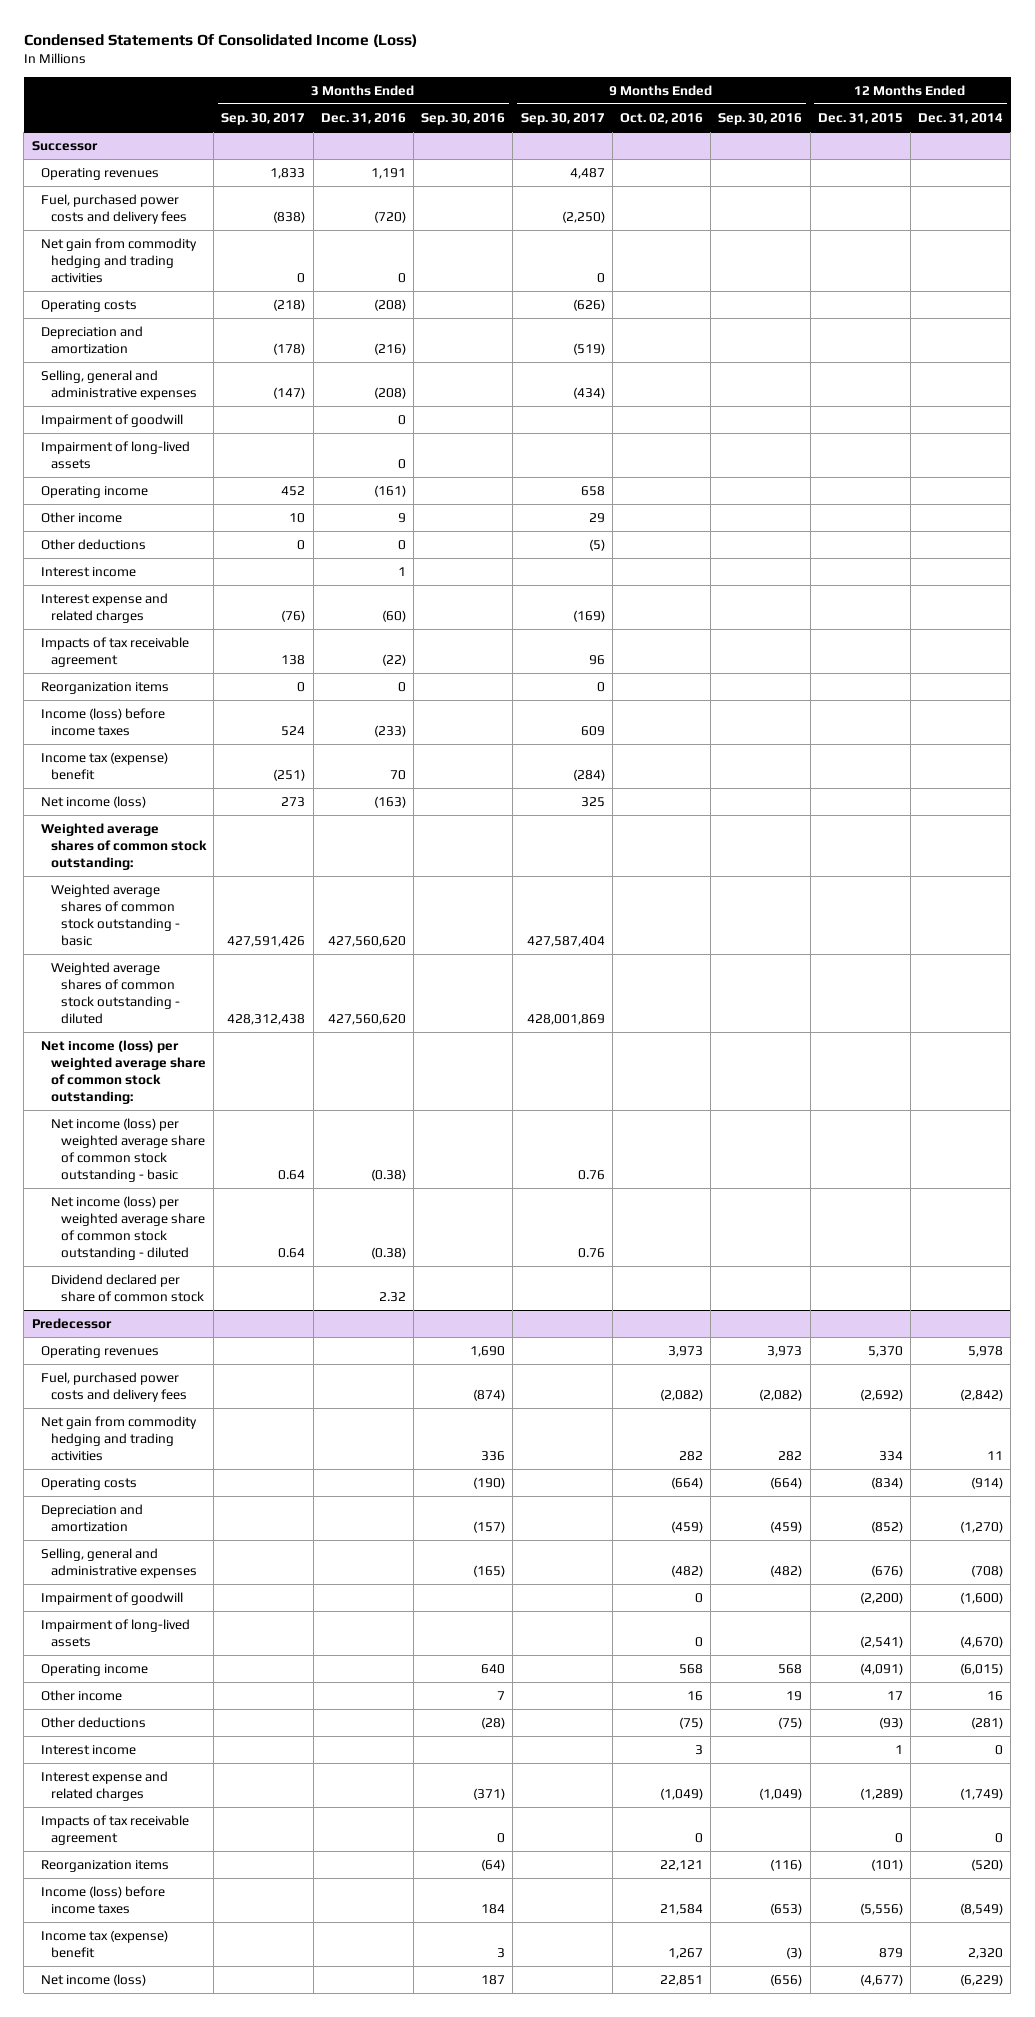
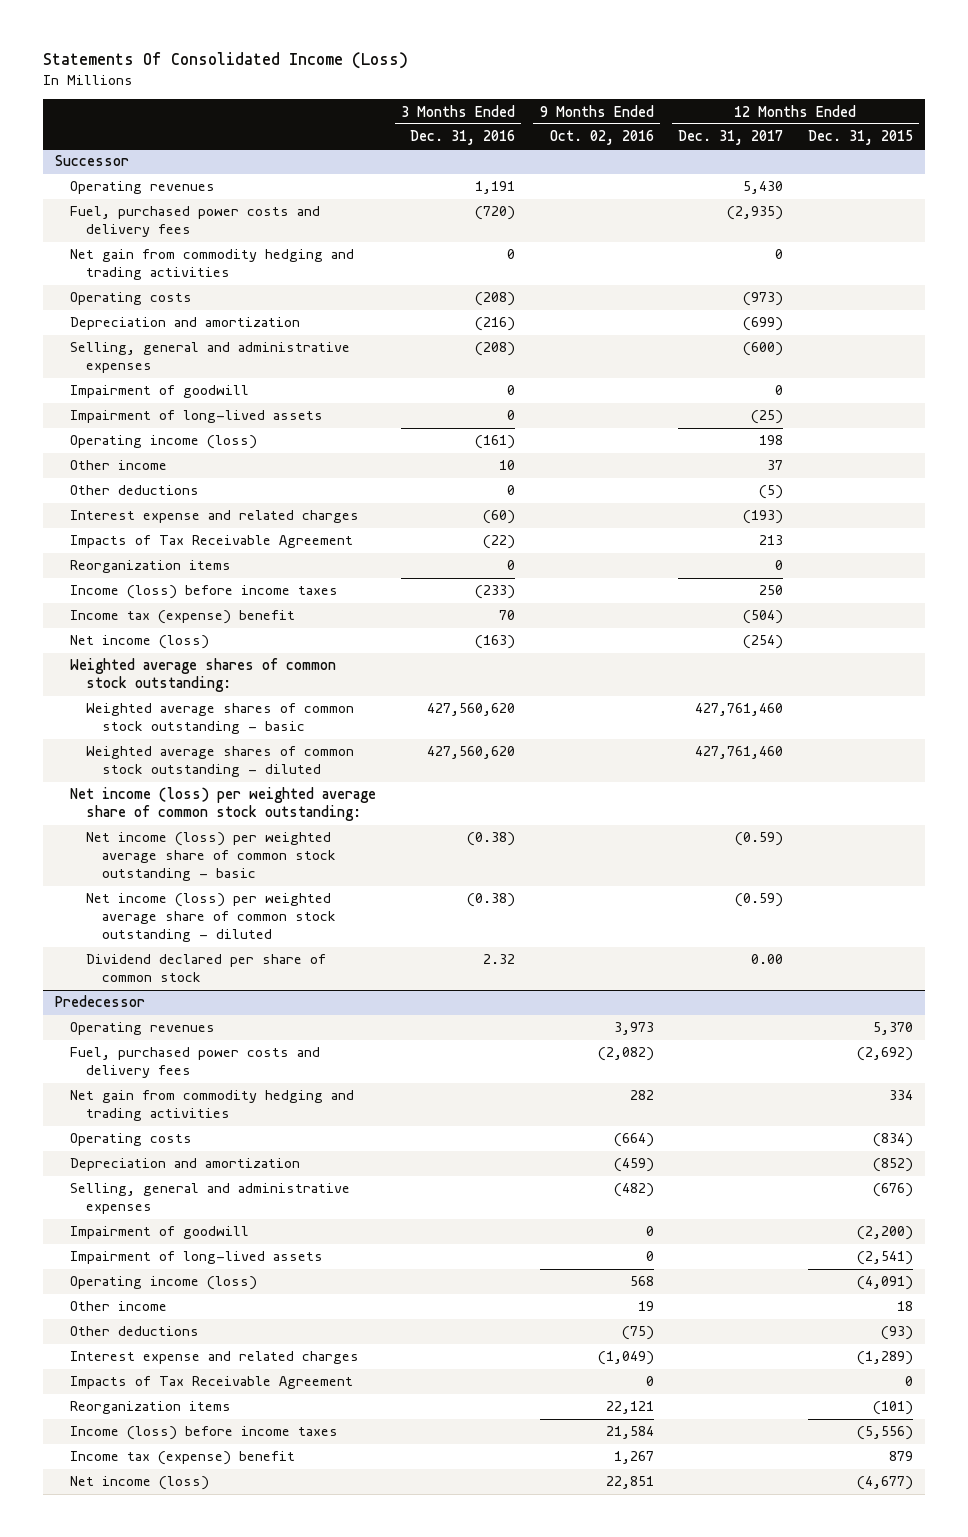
[23,33,417,47] Condensed Statements Of Consolidated Income (Loss) -> [42,52,408,70] Statements Of Consolidated Income (Loss)
[221,113,306,126] Sep. 30, 2017 -> none
[421,113,506,126] Sep. 30, 2016 -> none
[520,113,605,126] Sep. 30, 2017 -> none
[718,113,803,126] Sep. 30, 2016 -> none
[918,113,1004,125] Dec. 31, 2014 -> none
none -> [678,130,784,146] Dec. 31, 2017
[41,486,149,499] Operating income -> [70,435,258,450] Operating income (loss)
[397,513,406,524] 9 -> [499,460,516,471] 10
[41,567,137,578] Interest income -> none
[41,637,190,667] Impacts of tax receivable agreement -> [70,535,354,549] Impacts of Tax Receivable Agreement
[41,1664,149,1677] Operating income -> [70,1276,258,1291] Operating income (loss)
[686,1691,703,1702] 16 -> [637,1301,654,1312] 19
[886,1691,903,1701] 17 -> [896,1301,913,1312] 18
[41,1745,137,1756] Interest income -> none
[41,1815,190,1845] Impacts of tax receivable agreement -> [70,1376,354,1390] Impacts of Tax Receivable Agreement

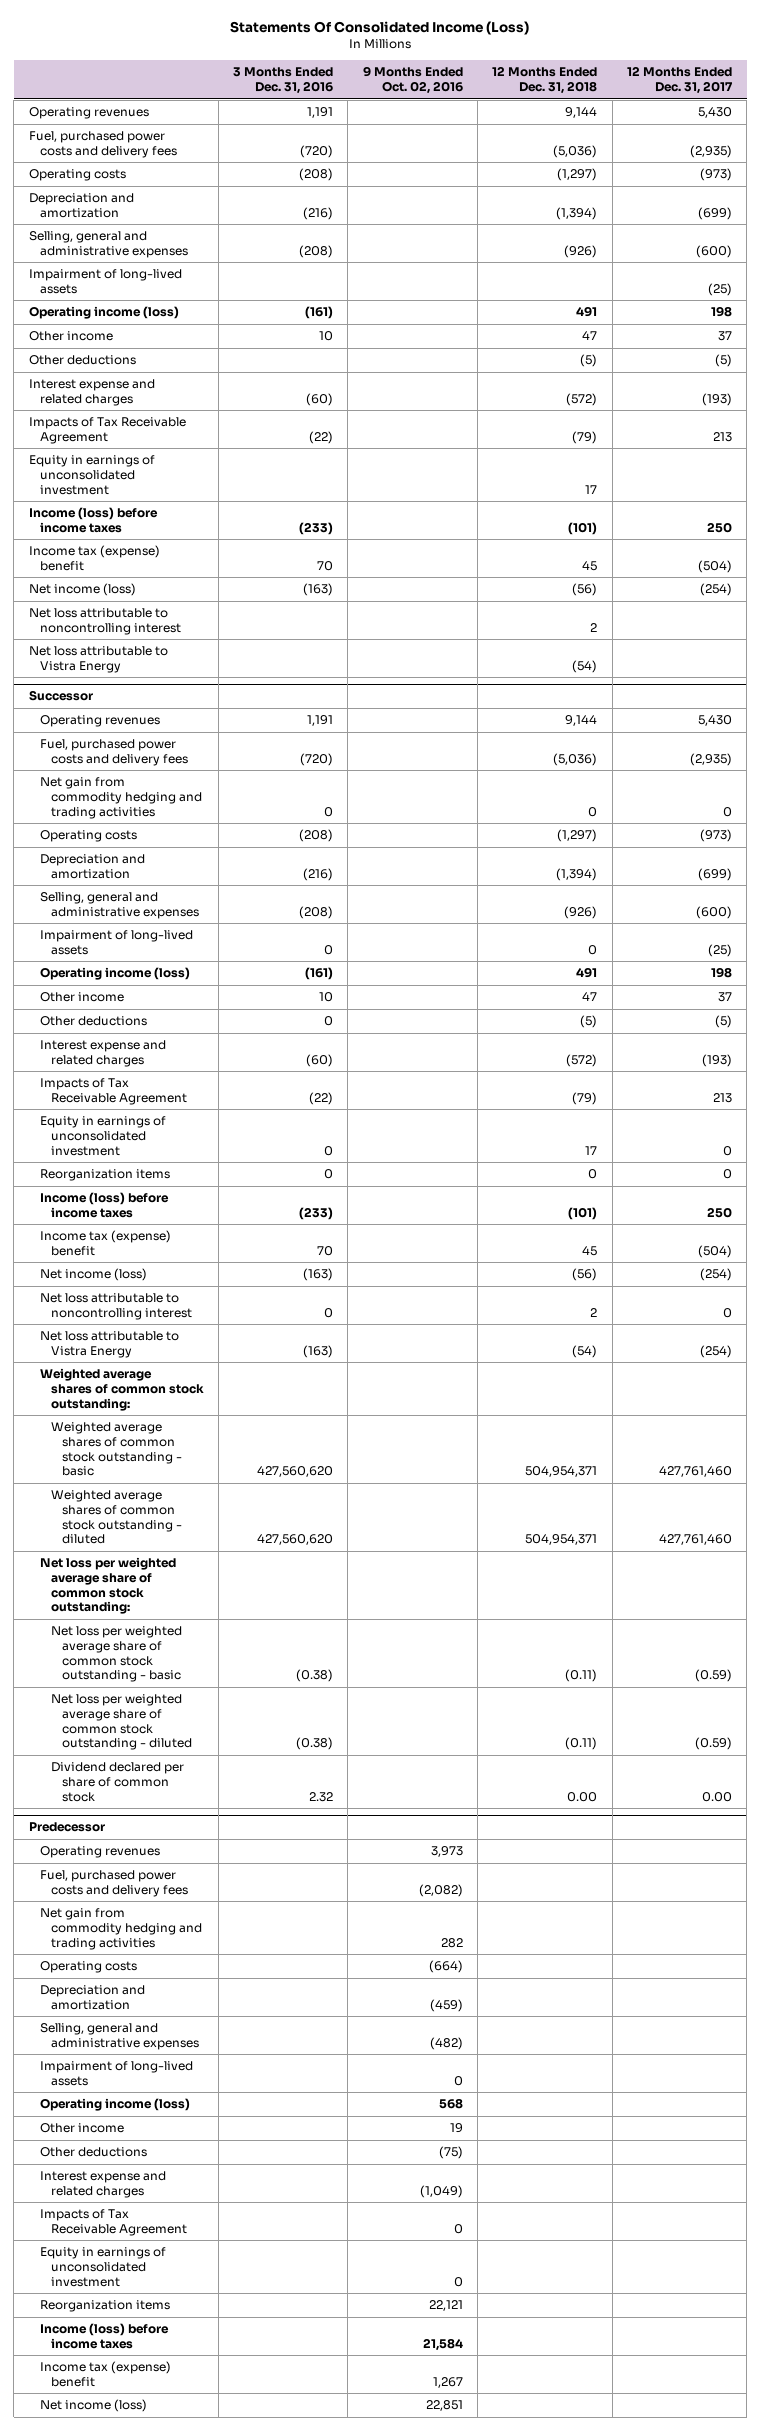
[807,130,913,146] Dec. 31, 2015 -> none
none -> [492,66,598,95] 12 Months Ended Dec. 31, 2018
none -> [28,107,149,120] Operating revenues
none -> [28,131,177,158] Fuel, purchased power costs and delivery fees
none -> [28,169,126,182] Operating costs
none -> [28,193,134,218] Depreciation and amortization
none -> [28,231,188,258] Selling, general and administrative expenses
none -> [28,269,182,294] Impairment of long-lived assets
none -> [28,306,179,320] Operating income (loss)
none -> [28,331,113,342] Other income
none -> [28,355,136,366] Other deductions
none -> [28,379,155,406] Interest expense and related charges
none -> [28,417,186,444] Impacts of Tax Receivable Agreement
none -> [28,455,155,495] Equity in earnings of unconsolidated investment
none -> [28,507,158,533] Income (loss) before income taxes
none -> [28,545,160,571] Income tax (expense) benefit
none -> [28,583,136,597] Net income (loss)
none -> [28,608,181,635] Net loss attributable to noncontrolling interest
none -> [28,646,168,673] Net loss attributable to Vistra Energy
[70,385,250,399] Impairment of goodwill -> none
none -> [39,1116,166,1156] Equity in earnings of unconsolidated investment
none -> [39,1293,192,1320] Net loss attributable to noncontrolling interest
none -> [39,1331,179,1358] Net loss attributable to Vistra Energy
[70,787,377,822] Net income (loss) per weighted average share of common stock outstanding: -> [39,1557,176,1615] Net loss per weighted average share of common stock outstanding:
[86,832,336,882] Net income (loss) per weighted average share of common stock outstanding - basic -> [50,1626,182,1683] Net loss per weighted average share of common stock outstanding - basic
[86,893,336,943] Net income (loss) per weighted average share of common stock outstanding - diluted -> [50,1694,192,1751] Net loss per weighted average share of common stock outstanding - diluted
[70,1226,250,1240] Impairment of goodwill -> none
none -> [39,2247,166,2287] Equity in earnings of unconsolidated investment

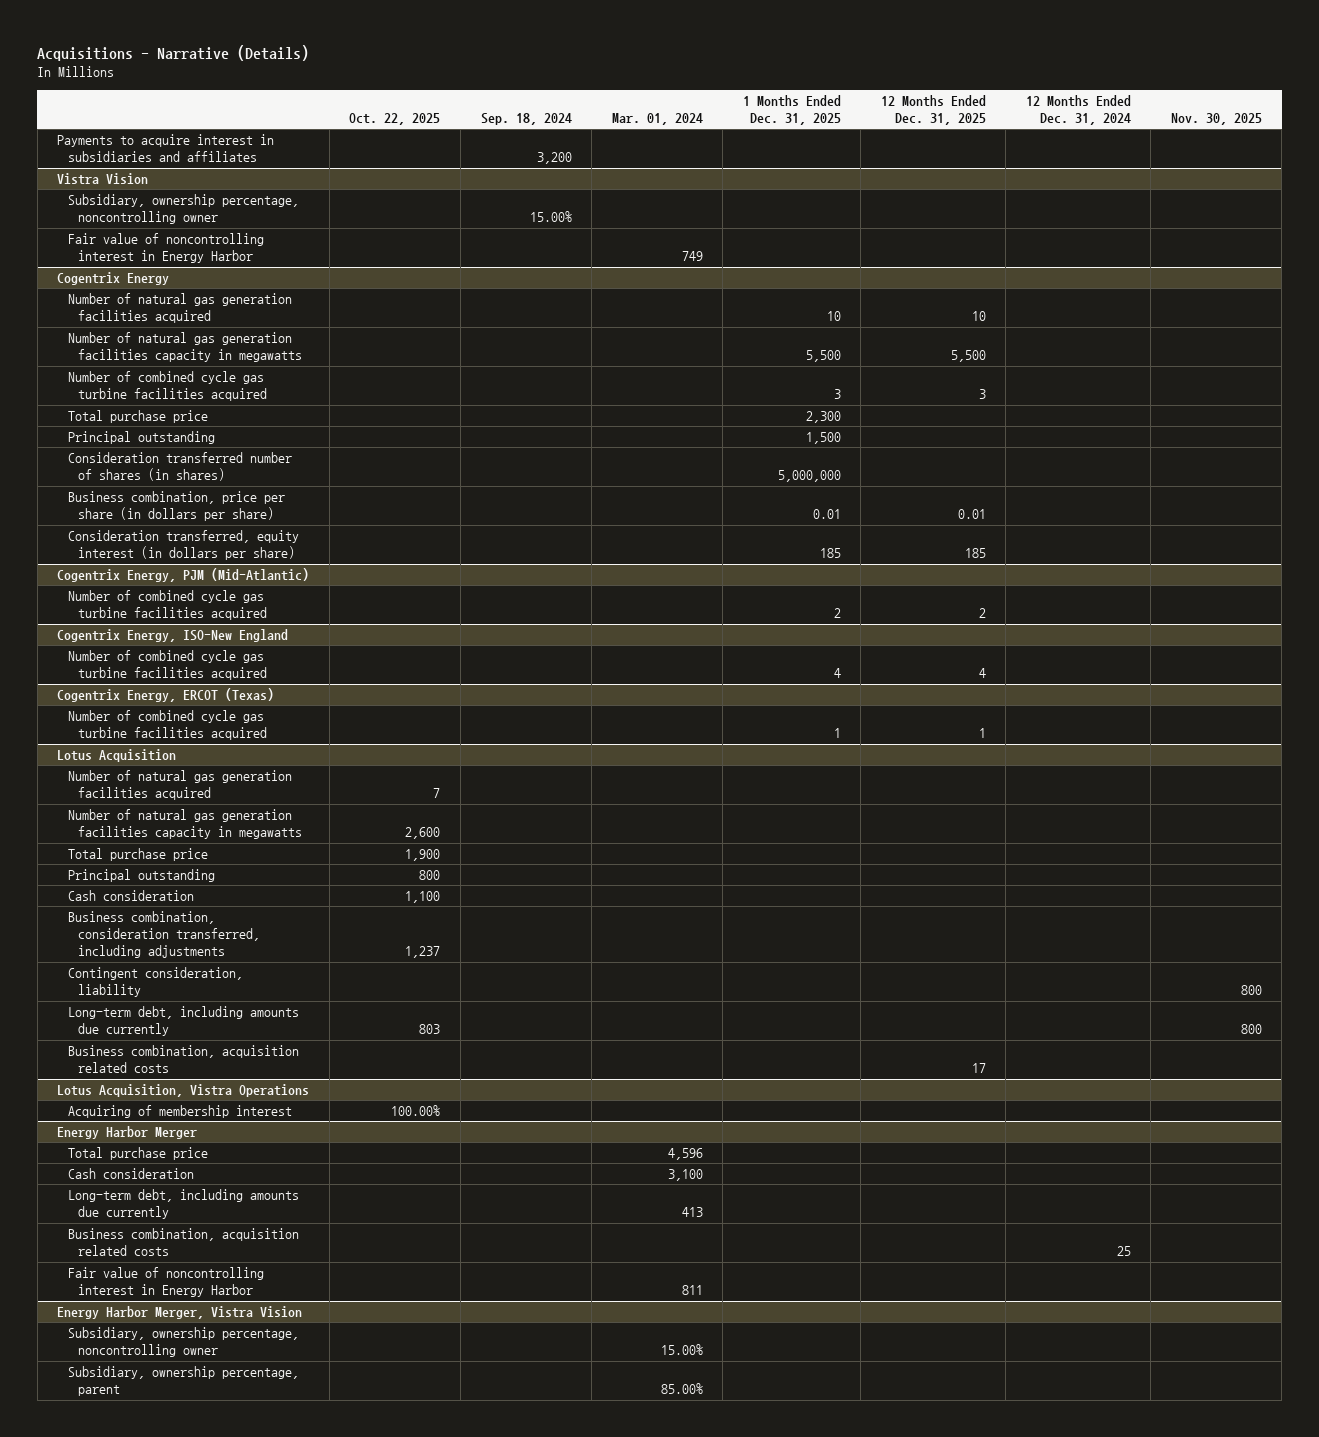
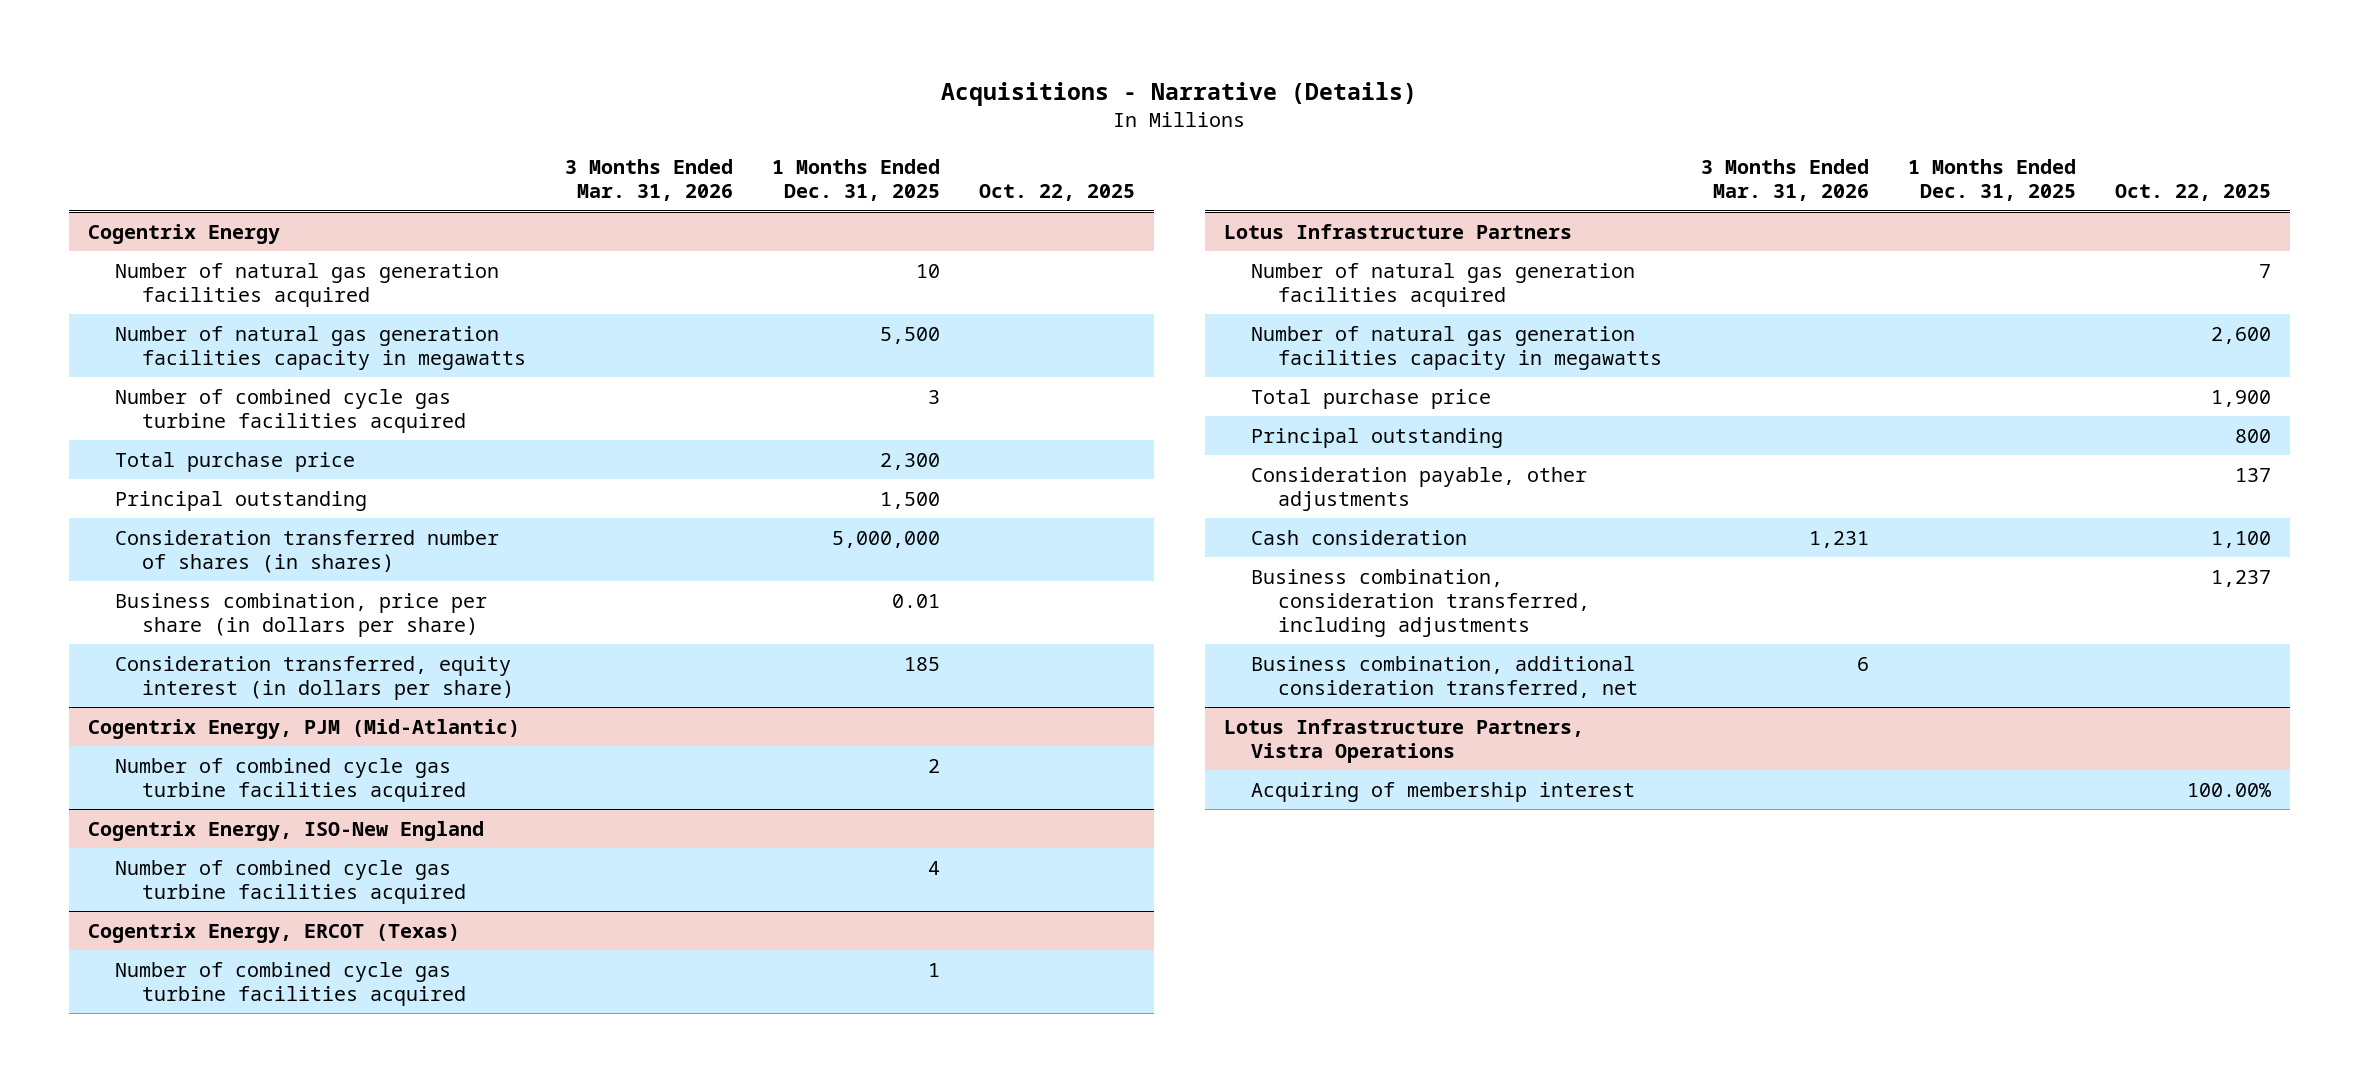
[480,112,572,125] Sep. 18, 2024 -> none
[611,112,703,125] Mar. 01, 2024 -> none
[880,94,986,125] 12 Months Ended Dec. 31, 2025 -> none
[1025,94,1131,125] 12 Months Ended Dec. 31, 2024 -> none
[1170,112,1262,125] Nov. 30, 2025 -> none
none -> [565,159,734,202] 3 Months Ended Mar. 31, 2026
[57,133,275,163] Payments to acquire interest in subsidiaries and affiliates -> none
[57,172,149,185] Vistra Vision -> none
[67,193,299,225] Subsidiary, ownership percentage, noncontrolling owner -> none
[67,232,264,264] Fair value of noncontrolling interest in Energy Harbor -> none
[57,748,177,762] Lotus Acquisition -> [1224,223,1573,239] Lotus Infrastructure Partners
none -> [1251,466,1588,511] Consideration payable, other adjustments
[67,966,243,998] Contingent consideration, liability -> none
[67,1005,299,1037] Long-term debt, including amounts due currently -> none
[67,1044,299,1074] Business combination, acquisition related costs -> none
none -> [1251,655,1639,698] Business combination, additional consideration transferred, net
[57,1083,310,1097] Lotus Acquisition, Vistra Operations -> [1224,718,1585,763] Lotus Infrastructure Partners, Vistra Operations
[57,1125,198,1139] Energy Harbor Merger -> none
[67,1146,208,1160] Total purchase price -> none
[67,1167,194,1179] Cash consideration -> none
[67,1188,299,1220] Long-term debt, including amounts due currently -> none
[67,1227,299,1257] Business combination, acquisition related costs -> none
[67,1266,264,1298] Fair value of noncontrolling interest in Energy Harbor -> none
[57,1305,303,1319] Energy Harbor Merger, Vistra Vision -> none
[67,1326,299,1358] Subsidiary, ownership percentage, noncontrolling owner -> none
[67,1365,299,1397] Subsidiary, ownership percentage, parent -> none

